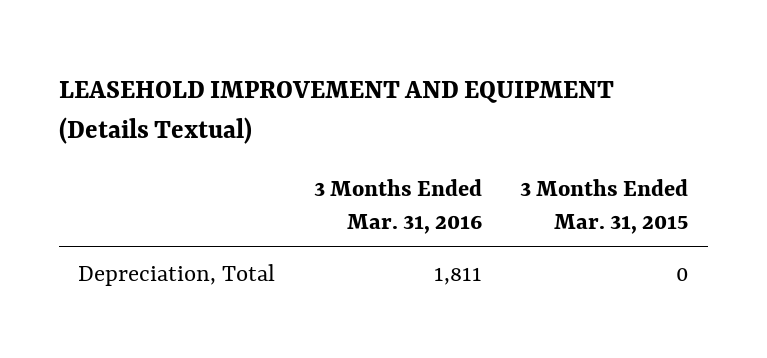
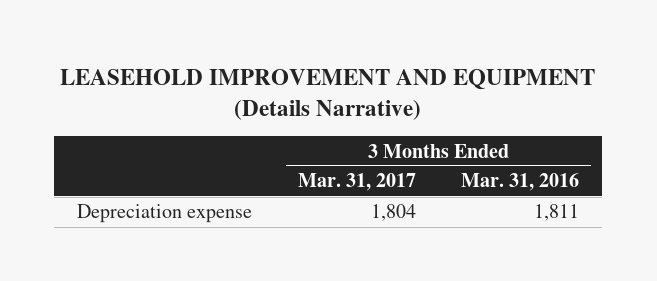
[59,81,615,144] LEASEHOLD IMPROVEMENT AND EQUIPMENT (Details Textual) -> [60,69,596,121] LEASEHOLD IMPROVEMENT AND EQUIPMENT (Details Narrative)
[520,179,689,234] 3 Months Ended Mar. 31, 2015 -> none
none -> [297,173,416,192] Mar. 31, 2017
[78,263,276,286] Depreciation, Total -> [77,204,253,224] Depreciation expense

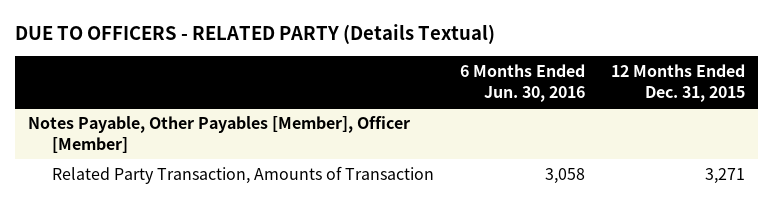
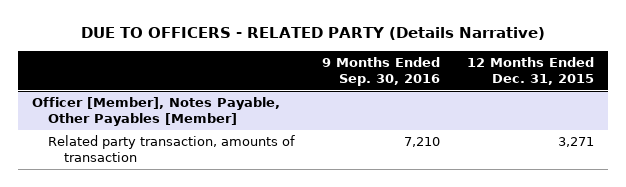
[14,23,495,44] DUE TO OFFICERS - RELATED PARTY (Details Textual) -> [80,27,545,41] DUE TO OFFICERS - RELATED PARTY (Details Narrative)
[459,64,585,102] 6 Months Ended Jun. 30, 2016 -> none
none -> [321,57,440,87] 9 Months Ended Sep. 30, 2016
[27,116,410,153] Notes Payable, Other Payables [Member], Officer [Member] -> [31,97,280,126] Officer [Member], Notes Payable, Other Payables [Member]
[52,166,435,185] Related Party Transaction, Amounts of Transaction -> [47,135,295,162] Related party transaction, amounts of transaction

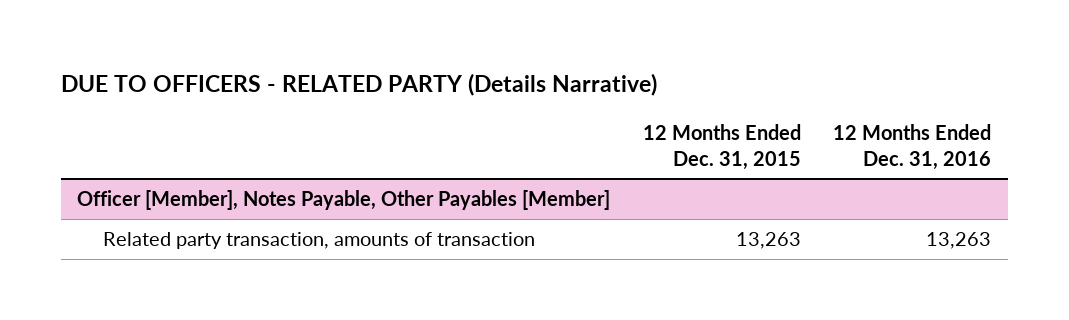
[321,57,440,87] 9 Months Ended Sep. 30, 2016 -> none
none -> [833,123,992,170] 12 Months Ended Dec. 31, 2016
[558,137,595,148] 3,271 -> [735,232,801,250] 13,263

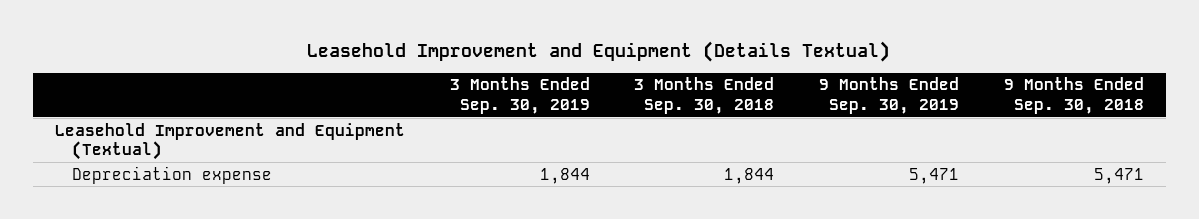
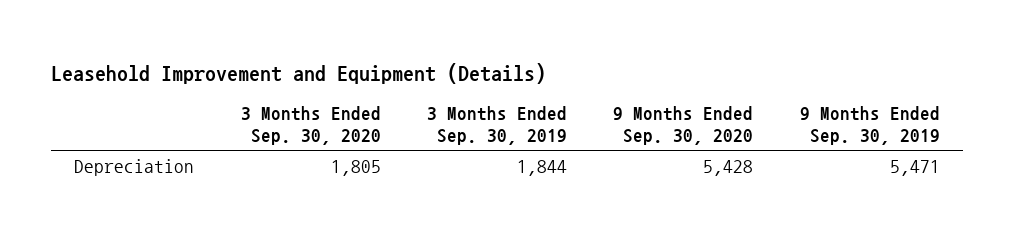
[307,41,891,63] Leasehold Improvement and Equipment (Details Textual) -> [51,63,547,85] Leasehold Improvement and Equipment (Details)
[634,77,775,115] 3 Months Ended Sep. 30, 2018 -> none
[1003,77,1144,115] 9 Months Ended Sep. 30, 2018 -> none
none -> [240,106,381,146] 3 Months Ended Sep. 30, 2020
none -> [613,106,754,146] 9 Months Ended Sep. 30, 2020
[55,122,406,161] Leasehold Improvement and Equipment (Textual) -> none
[71,165,272,184] Depreciation expense -> [74,158,195,176] Depreciation

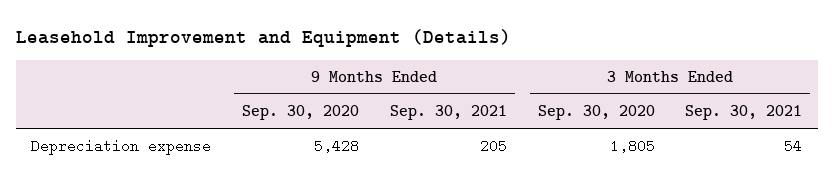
[426,106,567,146] 3 Months Ended Sep. 30, 2019 -> none
[799,106,940,146] 9 Months Ended Sep. 30, 2019 -> none
none -> [389,105,507,121] Sep. 30, 2021
none -> [685,105,803,121] Sep. 30, 2021
[74,158,195,176] Depreciation -> [31,139,212,156] Depreciation expense

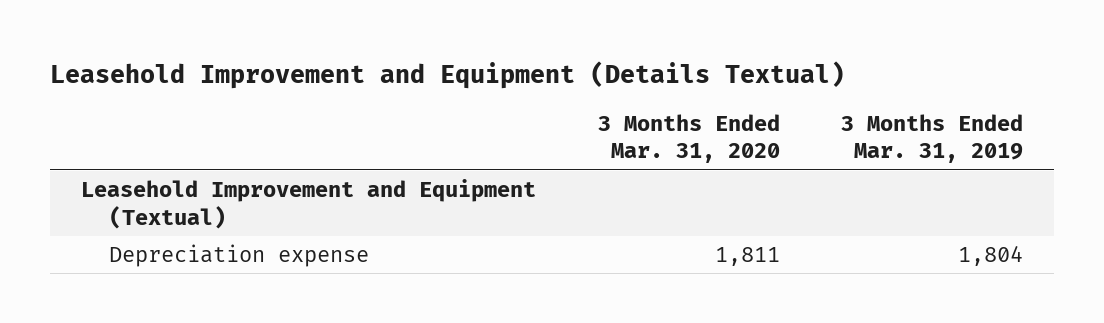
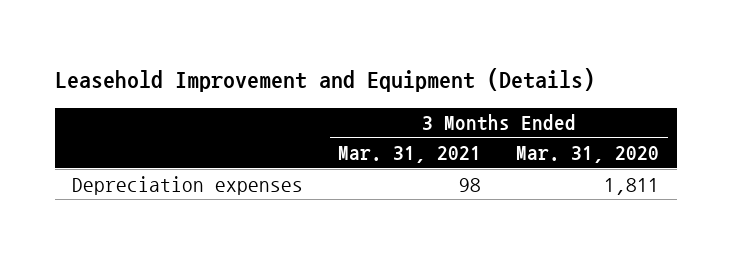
[50,61,846,90] Leasehold Improvement and Equipment (Details Textual) -> [54,68,595,93] Leasehold Improvement and Equipment (Details)
[841,113,1024,164] 3 Months Ended Mar. 31, 2019 -> none
none -> [338,146,482,164] Mar. 31, 2021
[81,179,537,229] Leasehold Improvement and Equipment (Textual) -> none
[108,244,369,268] Depreciation expense -> [72,175,304,195] Depreciation expenses

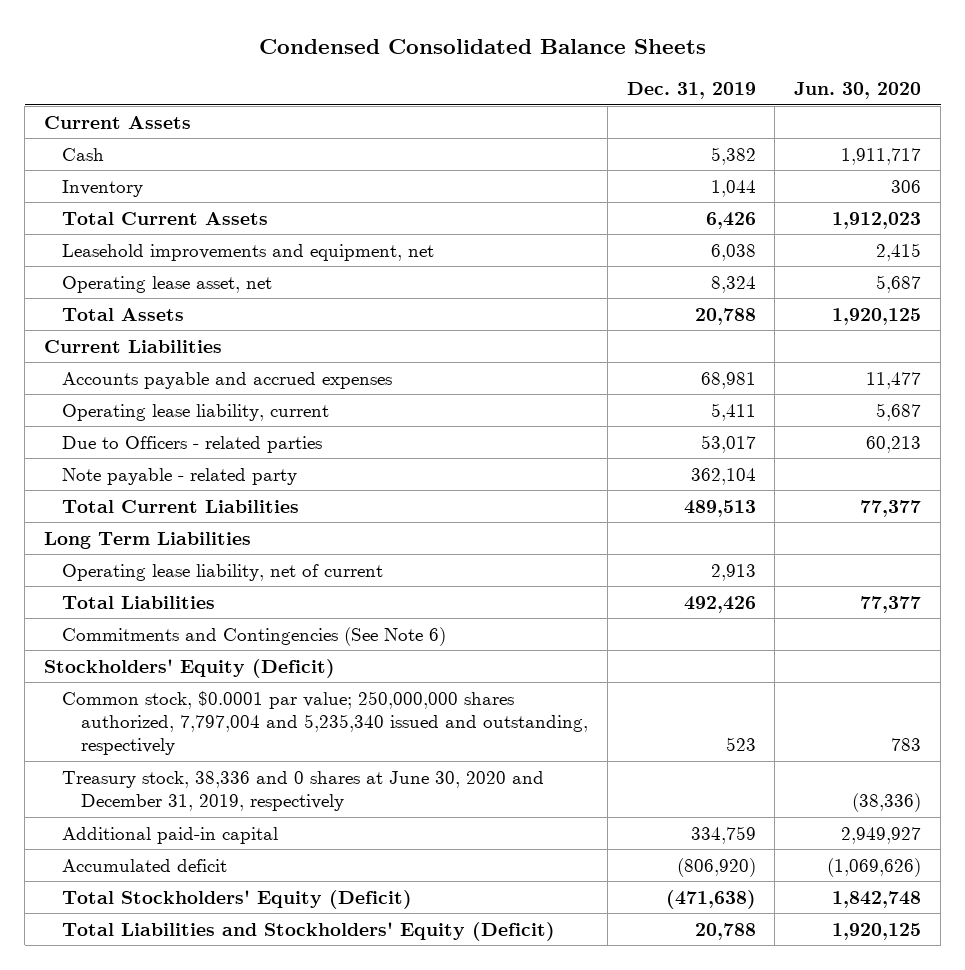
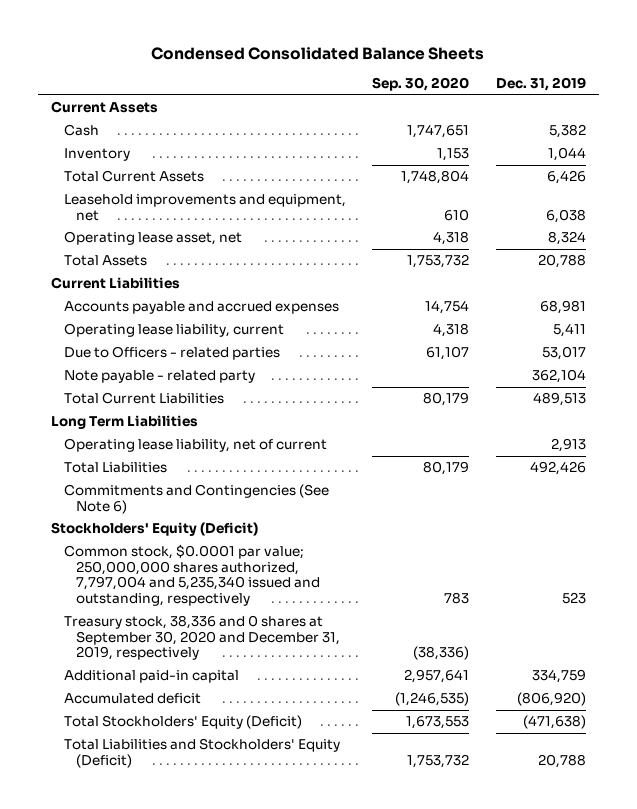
[794,81,922,99] Jun. 30, 2020 -> none
none -> [372,77,470,92] Sep. 30, 2020
[62,770,545,811] Treasury stock, 38,336 and 0 shares at June 30, 2020 and December 31, 2019, respectively -> [63,615,341,661] Treasury stock, 38,336 and 0 shares at September 30, 2020 and December 31, 2019, respectively

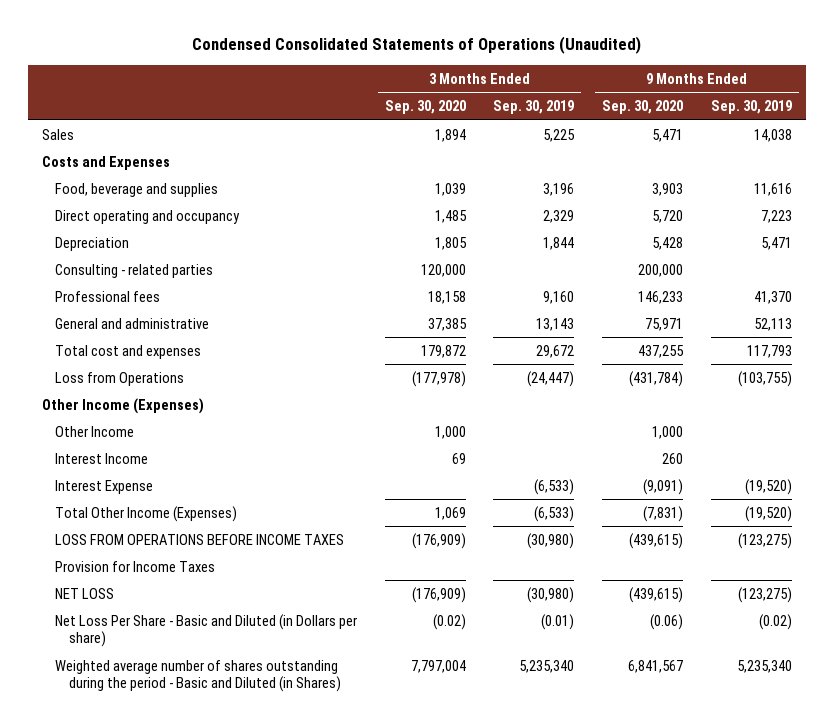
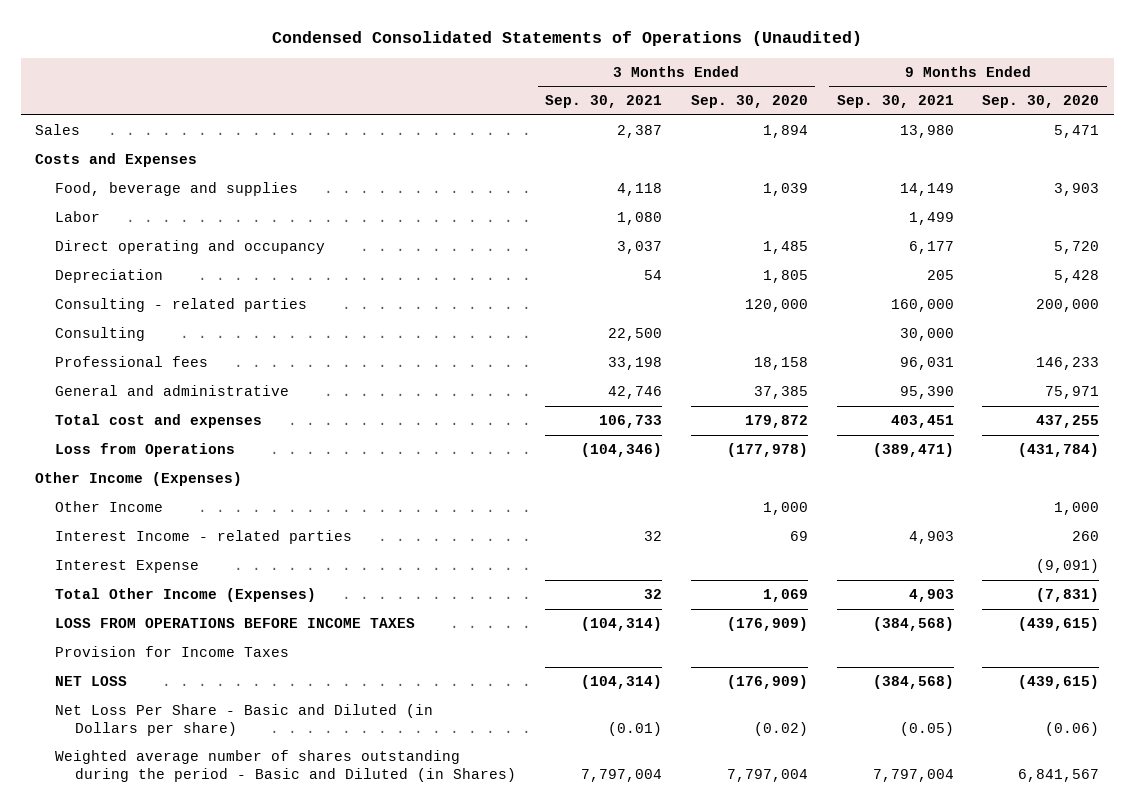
[493,100,575,115] Sep. 30, 2019 -> none
[710,100,792,115] Sep. 30, 2019 -> none
none -> [544,95,662,109] Sep. 30, 2021
none -> [836,95,954,109] Sep. 30, 2021
none -> [55,211,101,223] Labor
none -> [55,327,146,342] Consulting
[55,452,149,464] Interest Income -> [55,530,353,545] Interest Income - related parties

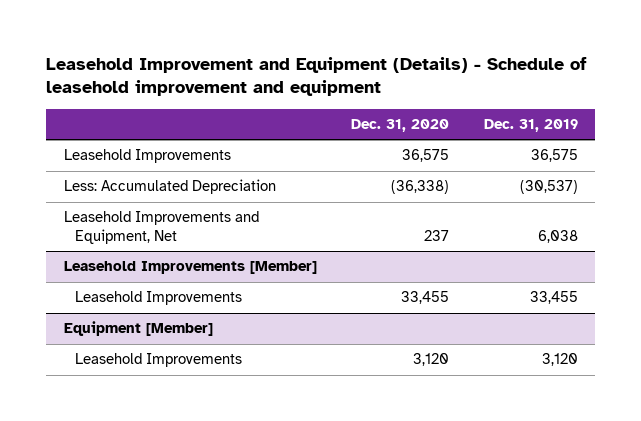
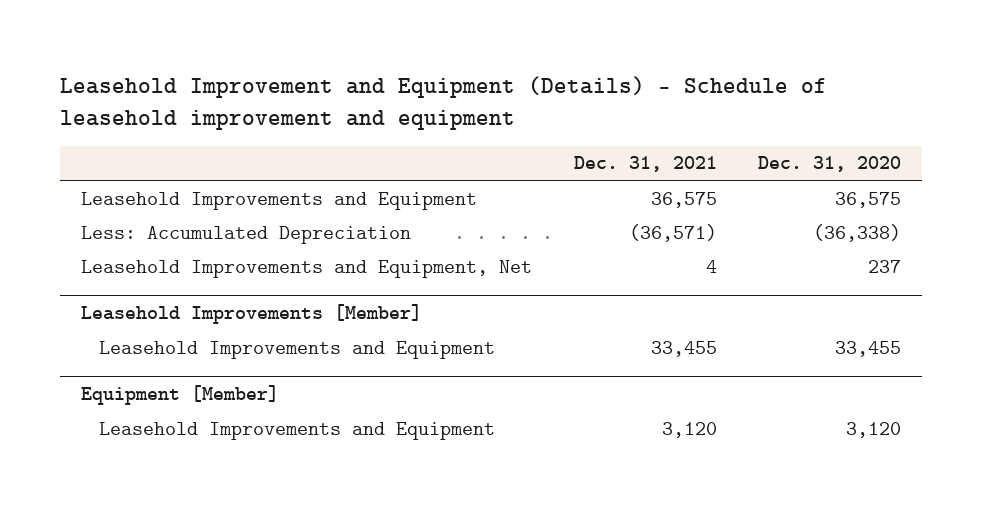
[483,119,578,133] Dec. 31, 2019 -> none
none -> [573,156,717,173] Dec. 31, 2021
[63,149,231,164] Leasehold Improvements -> [81,191,478,210] Leasehold Improvements and Equipment
[75,291,243,306] Leasehold Improvements -> [98,340,495,359] Leasehold Improvements and Equipment
[75,353,243,368] Leasehold Improvements -> [98,421,495,440] Leasehold Improvements and Equipment

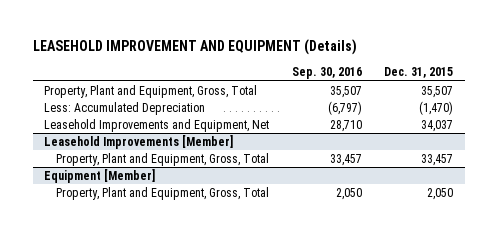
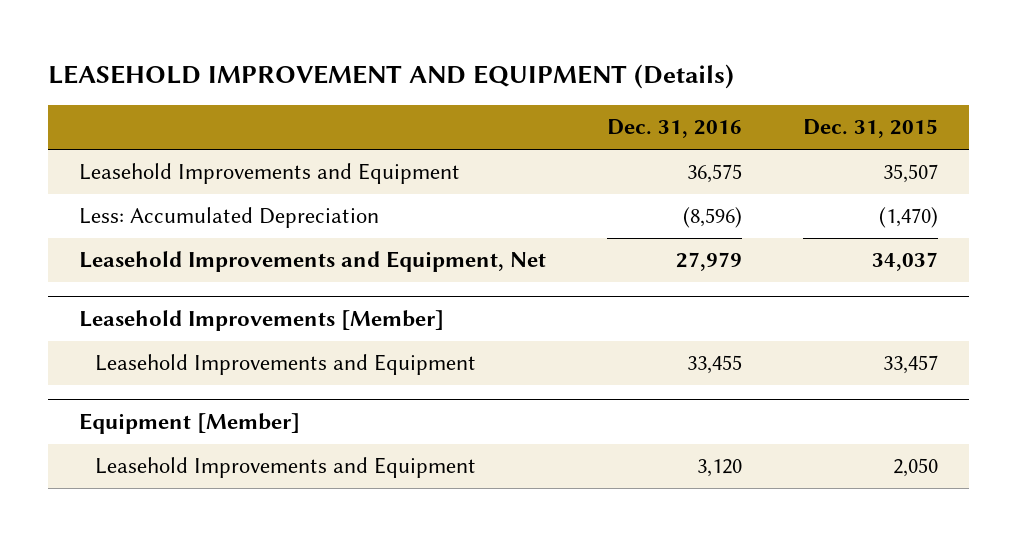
[291,67,362,80] Sep. 30, 2016 -> none
none -> [606,119,742,139] Dec. 31, 2016
[44,84,258,98] Property, Plant and Equipment, Gross, Total -> [78,163,460,185] Leasehold Improvements and Equipment
[56,152,270,166] Property, Plant and Equipment, Gross, Total -> [94,354,476,376] Leasehold Improvements and Equipment
[56,186,270,200] Property, Plant and Equipment, Gross, Total -> [94,457,476,479] Leasehold Improvements and Equipment

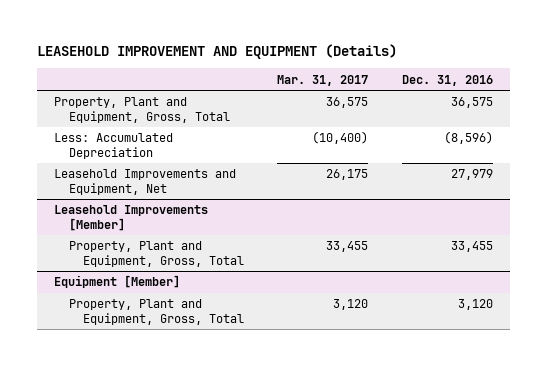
[803,119,939,139] Dec. 31, 2015 -> none
none -> [277,74,369,86] Mar. 31, 2017
[78,163,460,185] Leasehold Improvements and Equipment -> [54,97,230,123] Property, Plant and Equipment, Gross, Total
[94,354,476,376] Leasehold Improvements and Equipment -> [68,241,244,267] Property, Plant and Equipment, Gross, Total
[94,457,476,479] Leasehold Improvements and Equipment -> [68,299,244,325] Property, Plant and Equipment, Gross, Total

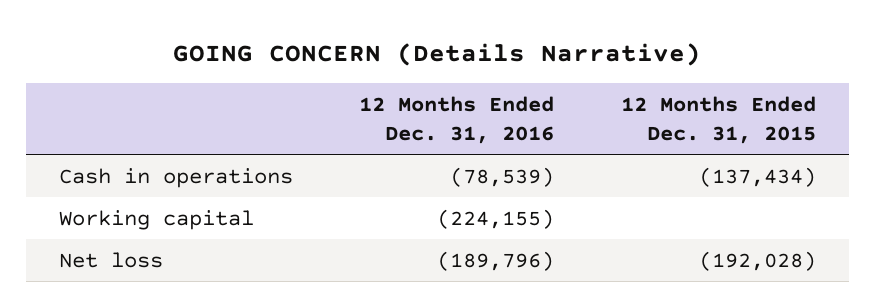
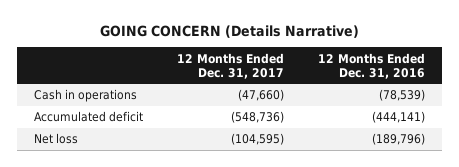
[620,95,816,144] 12 Months Ended Dec. 31, 2015 -> none
none -> [177,52,285,79] 12 Months Ended Dec. 31, 2017
[59,209,255,230] Working capital -> none
none -> [34,111,144,123] Accumulated deficit

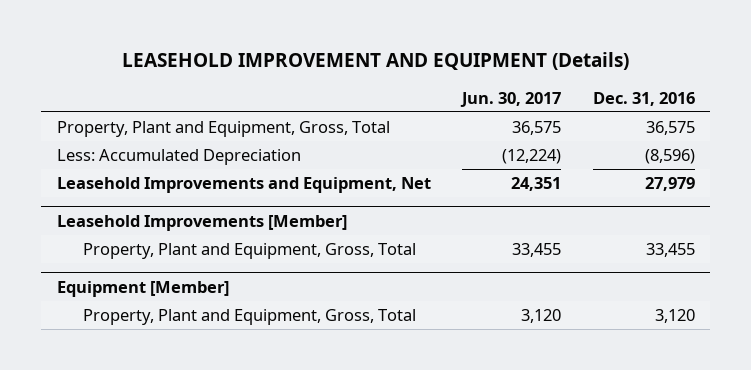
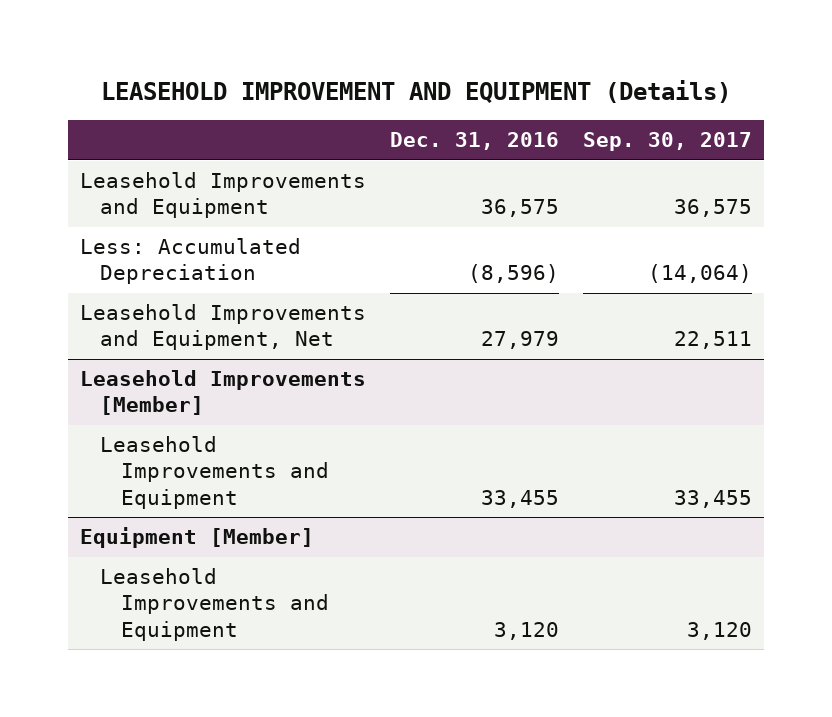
[460,91,562,107] Jun. 30, 2017 -> none
none -> [583,132,753,152] Sep. 30, 2017
[56,120,390,137] Property, Plant and Equipment, Gross, Total -> [80,172,367,219] Leasehold Improvements and Equipment
[83,242,417,259] Property, Plant and Equipment, Gross, Total -> [100,436,329,509] Leasehold Improvements and Equipment
[83,308,417,325] Property, Plant and Equipment, Gross, Total -> [100,568,329,641] Leasehold Improvements and Equipment

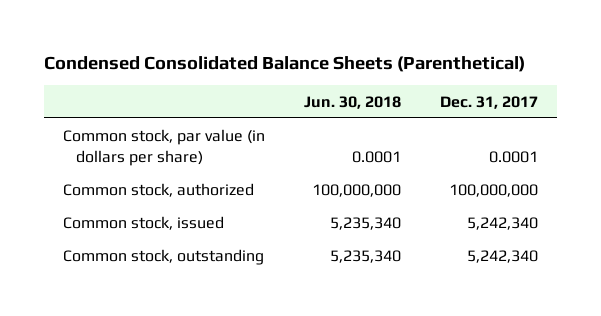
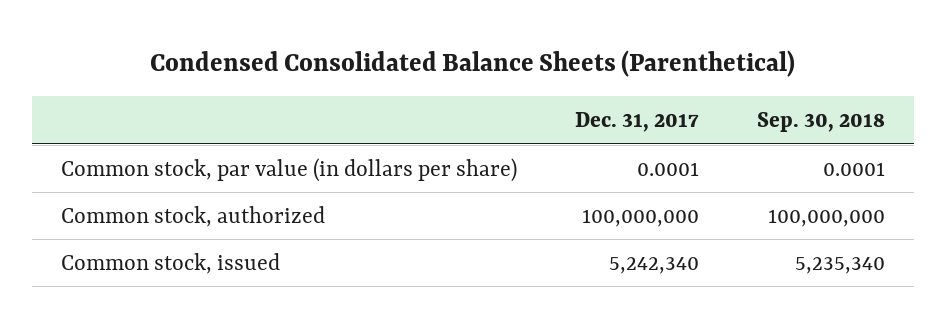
[303,95,401,109] Jun. 30, 2018 -> none
none -> [757,112,886,133] Sep. 30, 2018
[63,248,265,265] Common stock, outstanding -> none

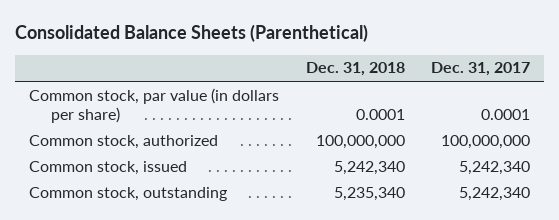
[150,50,796,78] Condensed Consolidated Balance Sheets (Parenthetical) -> [15,24,369,43] Consolidated Balance Sheets (Parenthetical)
[757,112,886,133] Sep. 30, 2018 -> none
none -> [305,62,405,77] Dec. 31, 2018
none -> [28,186,227,201] Common stock, outstanding

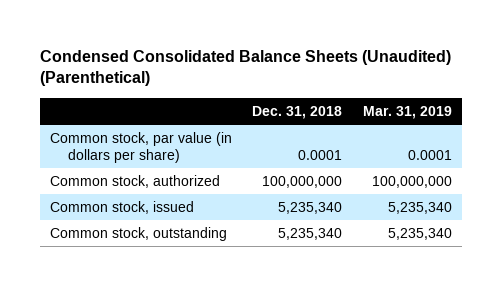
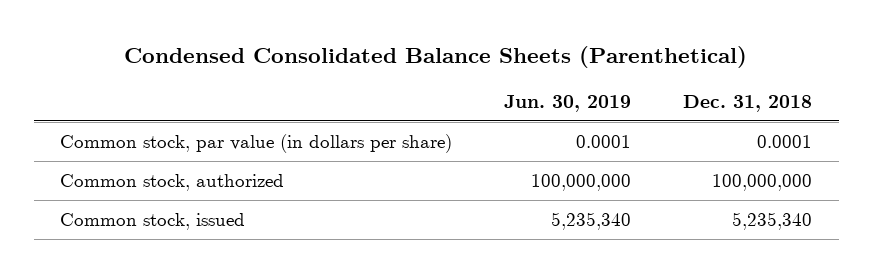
[39,49,451,87] Condensed Consolidated Balance Sheets (Unaudited) (Parenthetical) -> [124,46,748,69] Condensed Consolidated Balance Sheets (Parenthetical)
[362,105,452,119] Mar. 31, 2019 -> none
none -> [504,95,632,113] Jun. 30, 2019
[49,227,227,242] Common stock, outstanding -> none

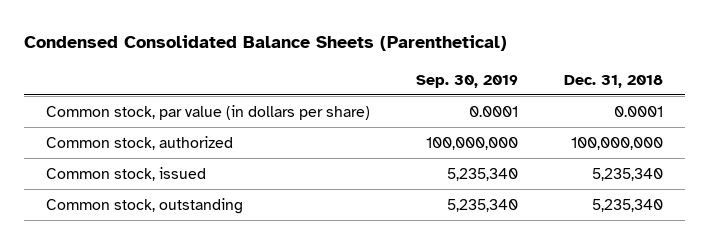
[504,95,632,113] Jun. 30, 2019 -> none
none -> [416,74,519,88] Sep. 30, 2019
none -> [46,197,244,214] Common stock, outstanding

